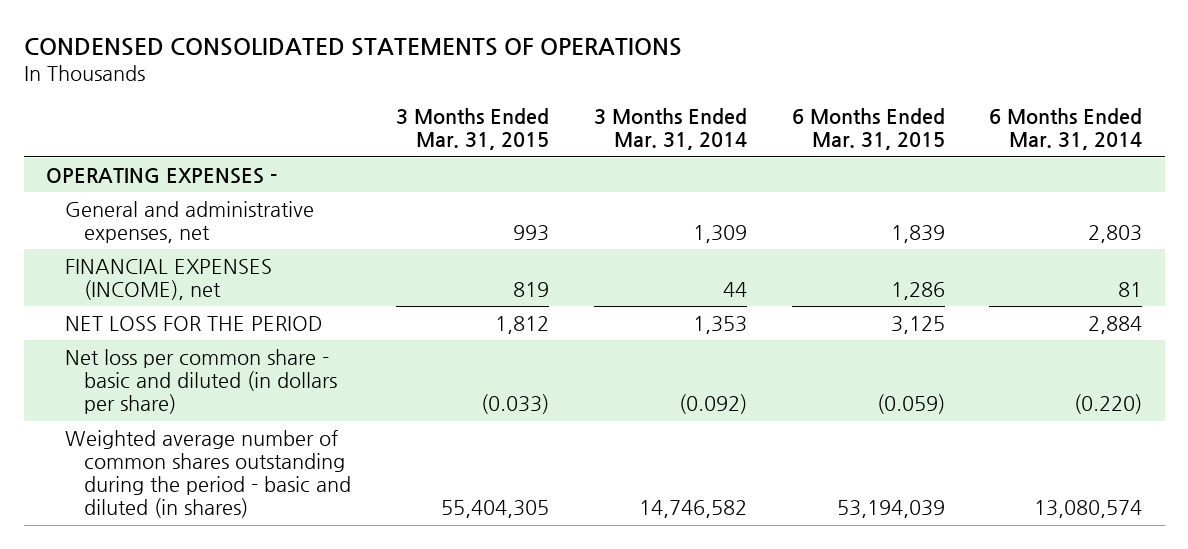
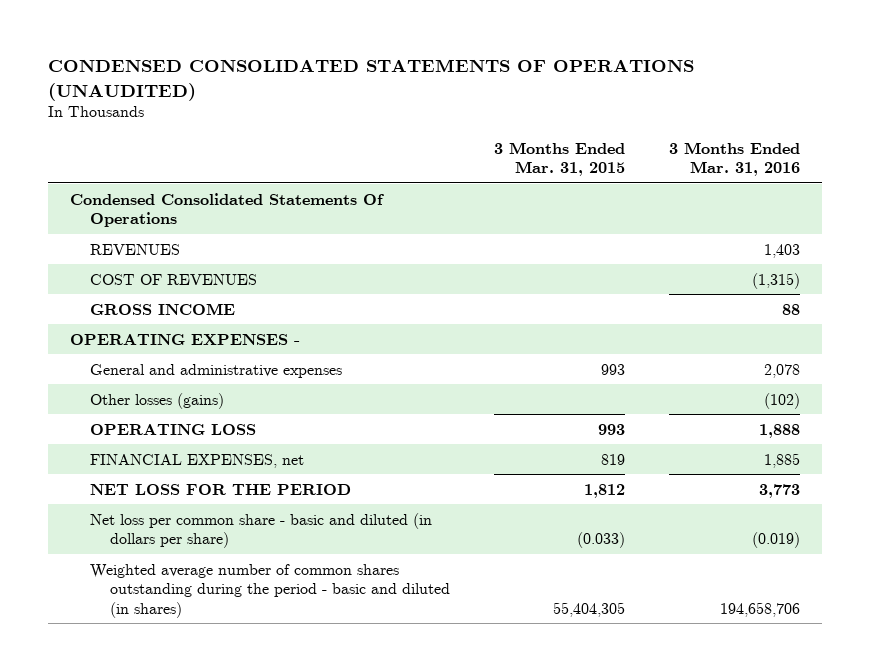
[23,37,682,56] CONDENSED CONSOLIDATED STATEMENTS OF OPERATIONS -> [48,59,695,101] CONDENSED CONSOLIDATED STATEMENTS OF OPERATIONS (UNAUDITED)
[593,108,747,151] 3 Months Ended Mar. 31, 2014 -> none
[791,108,945,151] 6 Months Ended Mar. 31, 2015 -> none
[989,108,1143,151] 6 Months Ended Mar. 31, 2014 -> none
none -> [668,141,800,177] 3 Months Ended Mar. 31, 2016
none -> [70,192,385,228] Condensed Consolidated Statements Of Operations
none -> [90,243,181,255] REVENUES
none -> [90,273,258,285] COST OF REVENUES
none -> [90,302,236,315] GROSS INCOME
[65,200,315,244] General and administrative expenses, net -> [90,363,343,378] General and administrative expenses
none -> [90,392,225,409] Other losses (gains)
none -> [90,423,257,435] OPERATING LOSS
[65,258,273,301] FINANCIAL EXPENSES (INCOME), net -> [90,453,305,468] FINANCIAL EXPENSES, net

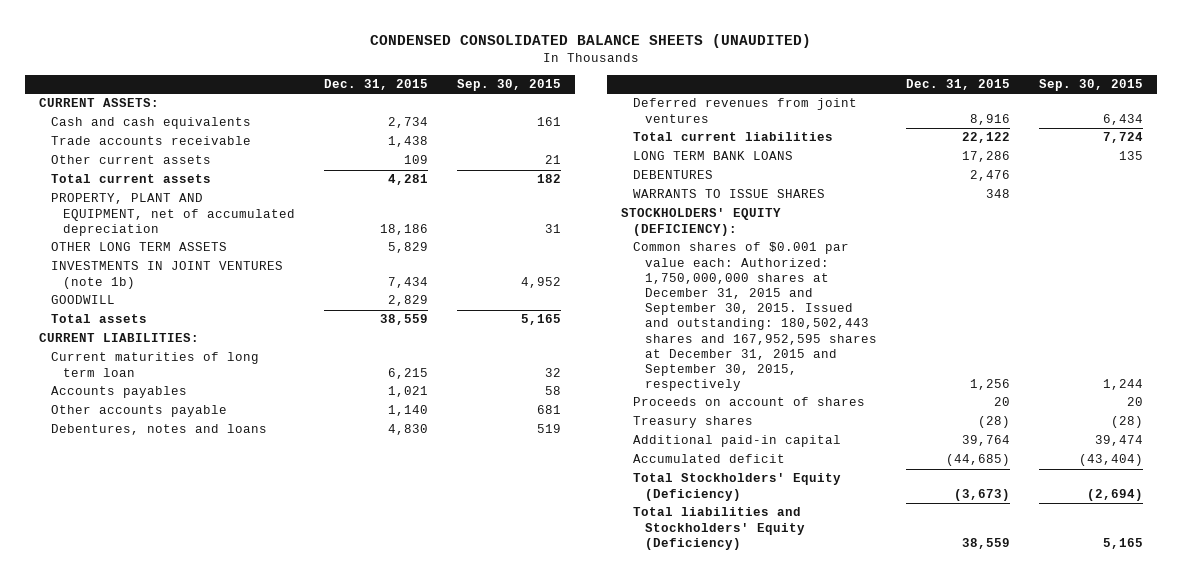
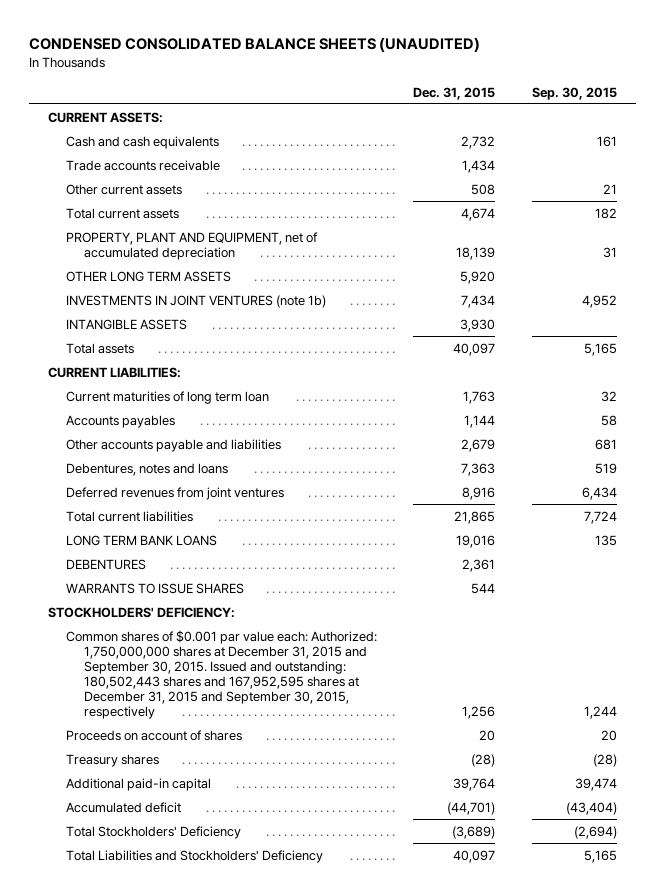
[387,117,428,129] 2,734 -> [461,135,496,149] 2,732
[387,136,428,148] 1,438 -> [462,159,496,173] 1,434
[403,155,428,165] 109 -> [471,183,496,195] 508
[387,174,428,186] 4,281 -> [461,207,496,221] 4,674
[379,223,428,235] 18,186 -> [456,246,496,260] 18,139
[387,242,428,254] 5,829 -> [460,270,496,284] 5,920
[50,295,115,305] GOODWILL -> none
none -> [65,318,187,330] INTANGIBLE ASSETS
[379,314,428,326] 38,559 -> [453,342,496,356] 40,097
[387,367,428,379] 6,215 -> [463,390,496,404] 1,763
[387,386,428,398] 1,021 -> [464,414,496,428] 1,144
[50,405,227,418] Other accounts payable -> [65,438,281,452] Other accounts payable and liabilities
[387,405,428,417] 1,140 -> [461,438,496,452] 2,679
[387,424,428,436] 4,830 -> [461,462,496,476] 7,363
[961,132,1010,144] 22,122 -> [454,510,496,524] 21,865
[961,151,1010,163] 17,286 -> [456,534,496,548] 19,016
[969,170,1010,182] 2,476 -> [462,558,496,572] 2,361
[985,189,1010,199] 348 -> [471,582,496,594] 544
[621,208,782,236] STOCKHOLDERS' EQUITY (DEFICIENCY): -> [47,606,235,618] STOCKHOLDERS' DEFICIENCY:
[945,454,1010,467] (44,685) -> [447,801,496,815] (44,701)
[633,473,842,501] Total Stockholders' Equity (Deficiency) -> [65,825,241,839] Total Stockholders' Deficiency
[953,488,1010,501] (3,673) -> [452,825,496,839] (3,689)
[633,507,805,550] Total liabilities and Stockholders' Equity (Deficiency) -> [65,849,323,863] Total Liabilities and Stockholders' Deficiency
[961,537,1010,549] 38,559 -> [453,849,496,863] 40,097

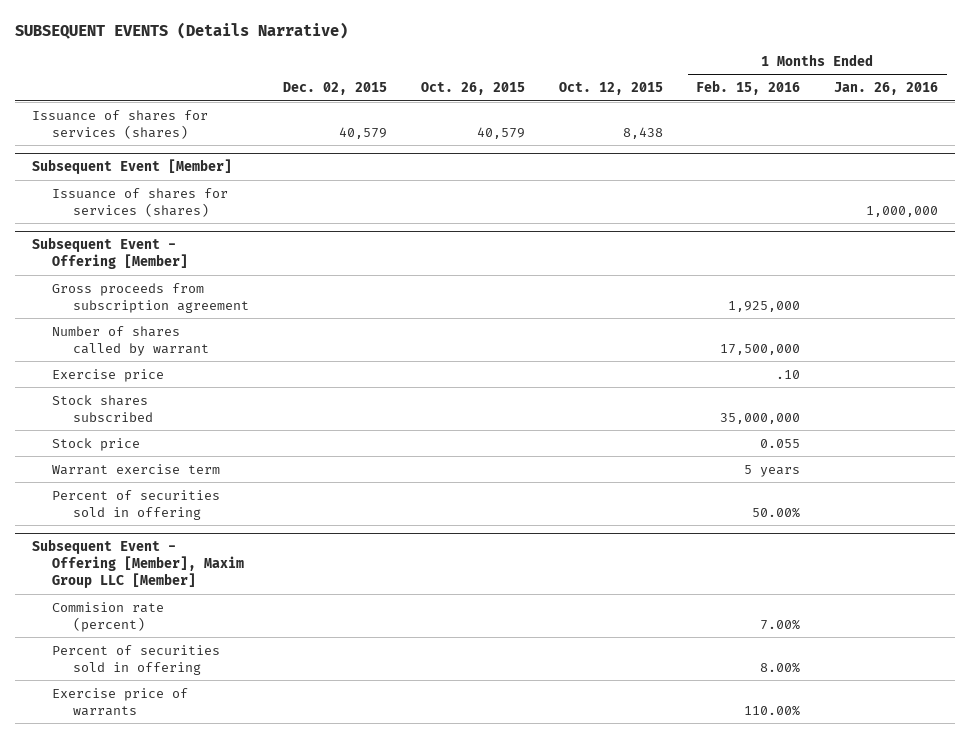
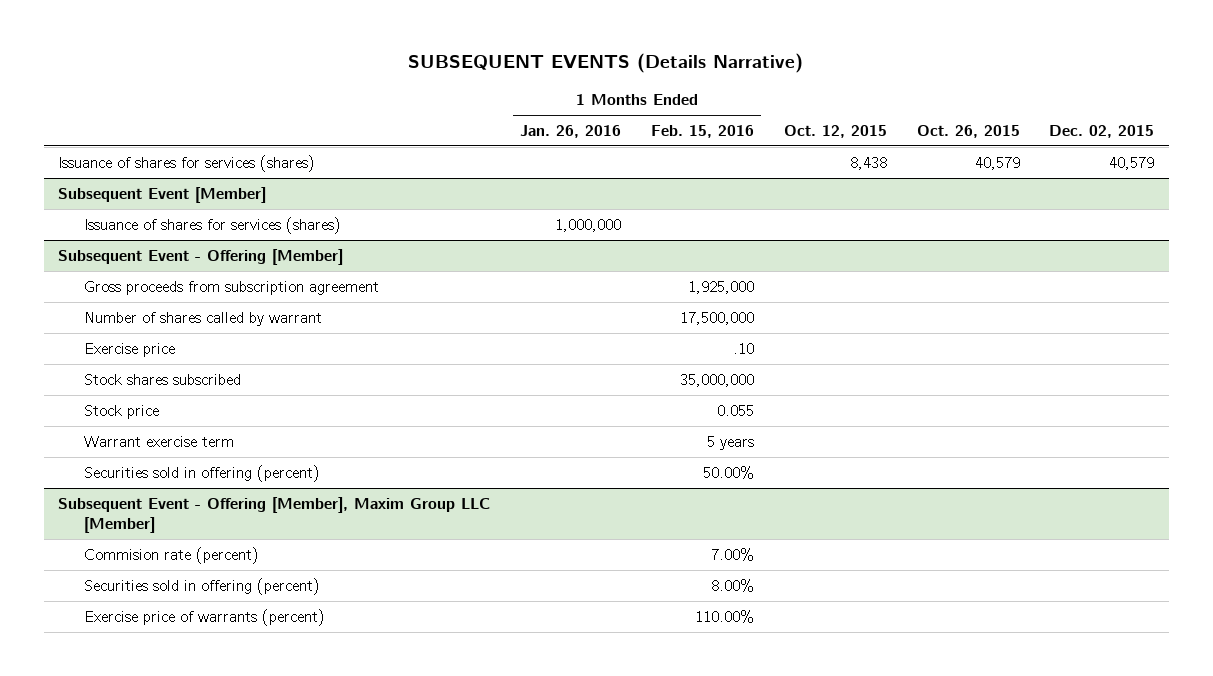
[52,489,221,520] Percent of securities sold in offering -> [83,464,320,482] Securities sold in offering (percent)
[52,644,221,675] Percent of securities sold in offering -> [83,577,320,595] Securities sold in offering (percent)
[52,687,189,716] Exercise price of warrants -> [83,608,325,626] Exercise price of warrants (percent)

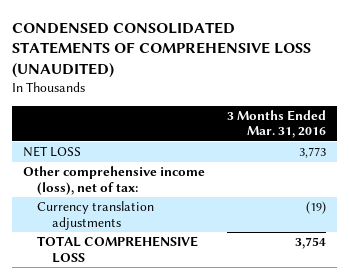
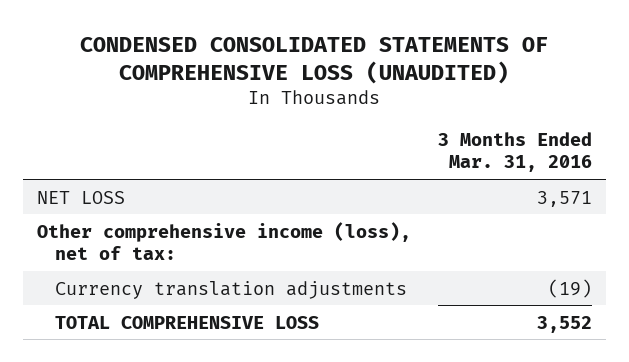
[298,147,326,159] 3,773 -> [537,190,593,207] 3,571
[294,237,326,250] 3,754 -> [537,315,593,333] 3,552

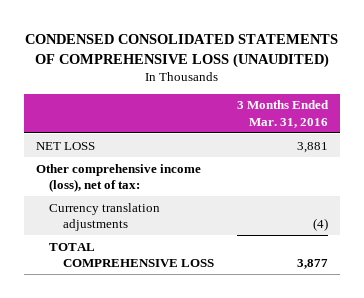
[537,190,593,207] 3,571 -> [297,141,329,153] 3,881
[548,278,593,298] (19) -> [313,217,329,231] (4)
[537,315,593,333] 3,552 -> [297,258,329,269] 3,877

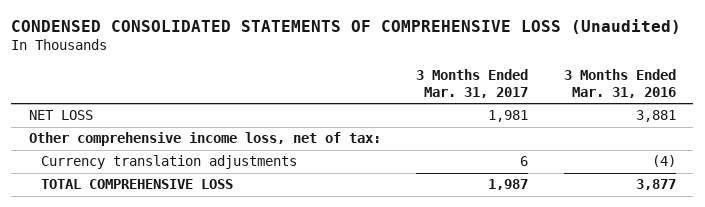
[24,33,338,68] CONDENSED CONSOLIDATED STATEMENTS OF COMPREHENSIVE LOSS (UNAUDITED) -> [11,19,682,35] CONDENSED CONSOLIDATED STATEMENTS OF COMPREHENSIVE LOSS (Unaudited)
none -> [416,69,529,98] 3 Months Ended Mar. 31, 2017
[35,163,201,192] Other comprehensive income (loss), net of tax: -> [29,132,382,147] Other comprehensive income loss, net of tax:

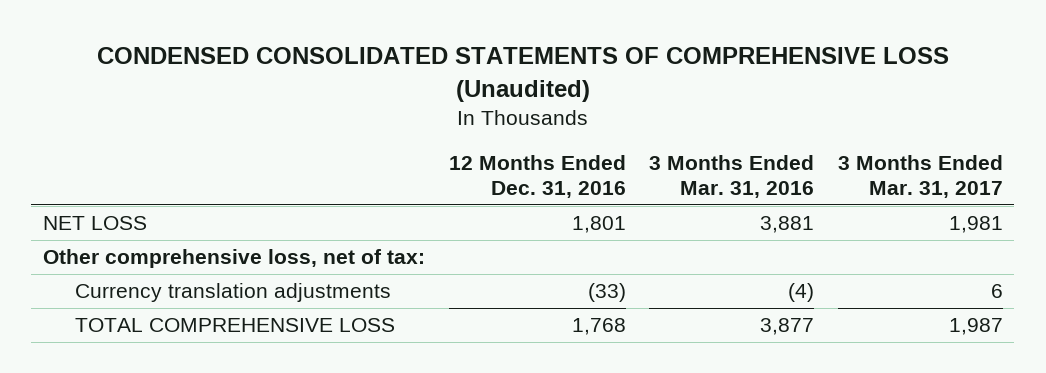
none -> [448,155,626,198] 12 Months Ended Dec. 31, 2016
[29,132,382,147] Other comprehensive income loss, net of tax: -> [43,249,426,269] Other comprehensive loss, net of tax:

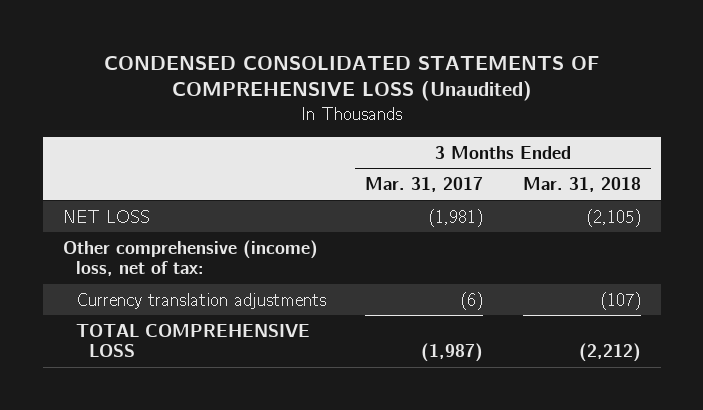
[448,155,626,198] 12 Months Ended Dec. 31, 2016 -> none
[649,155,815,198] 3 Months Ended Mar. 31, 2016 -> none
none -> [522,177,641,193] Mar. 31, 2018
[948,216,1003,234] 1,981 -> [428,208,484,227] (1,981)
[43,249,426,269] Other comprehensive loss, net of tax: -> [62,239,318,276] Other comprehensive (income) loss, net of tax:
[990,284,1003,299] 6 -> [460,291,484,310] (6)
[948,318,1003,336] 1,987 -> [421,342,484,362] (1,987)

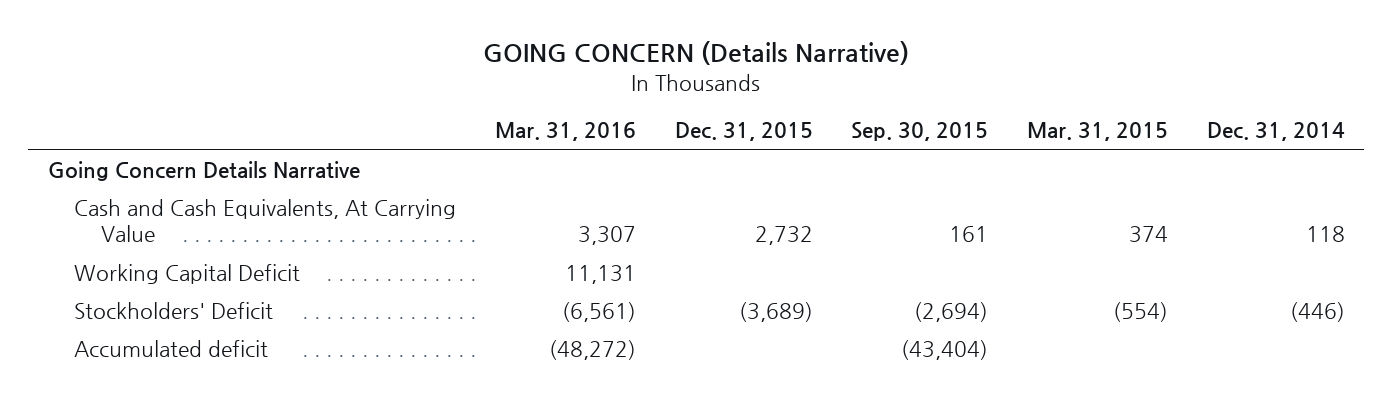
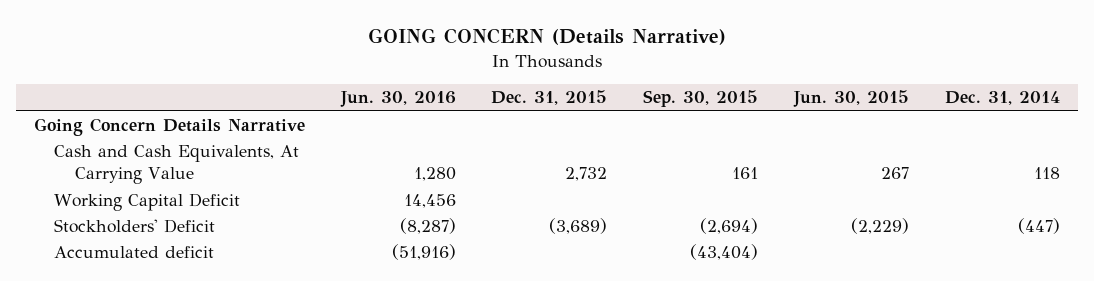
[494,122,636,142] Mar. 31, 2016 -> none
[1026,122,1168,142] Mar. 31, 2015 -> none
none -> [339,91,456,108] Jun. 30, 2016
none -> [793,90,910,108] Jun. 30, 2015
[1289,301,1345,322] (446) -> [1017,218,1060,235] (447)

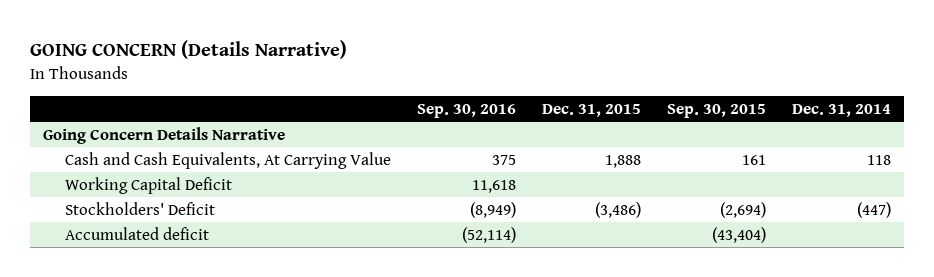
[339,91,456,108] Jun. 30, 2016 -> none
[793,90,910,108] Jun. 30, 2015 -> none
none -> [417,103,517,118] Sep. 30, 2016
[565,167,608,182] 2,732 -> [605,154,642,168] 1,888
[549,218,608,235] (3,689) -> [595,201,642,218] (3,486)

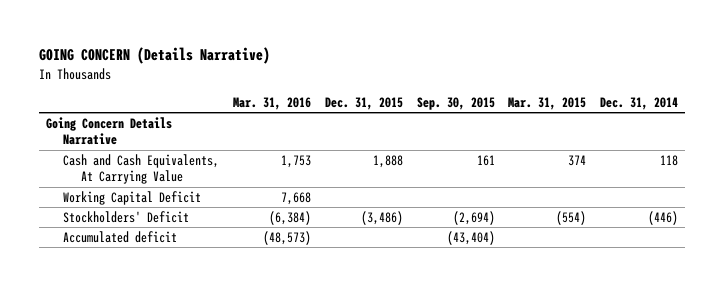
[417,103,517,118] Sep. 30, 2016 -> none
none -> [233,96,312,110] Mar. 31, 2016
none -> [508,96,587,110] Mar. 31, 2015
[856,201,891,218] (447) -> [648,210,679,225] (446)

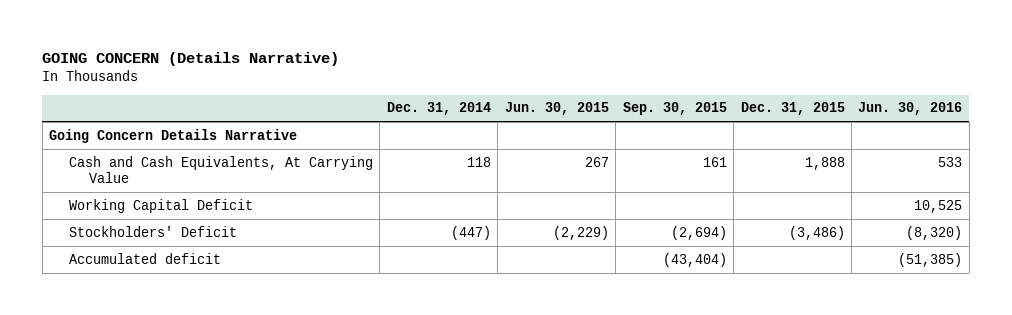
[233,96,312,110] Mar. 31, 2016 -> none
[508,96,587,110] Mar. 31, 2015 -> none
none -> [504,102,609,116] Jun. 30, 2015
none -> [858,102,963,116] Jun. 30, 2016
[648,210,679,225] (446) -> [450,225,491,240] (447)

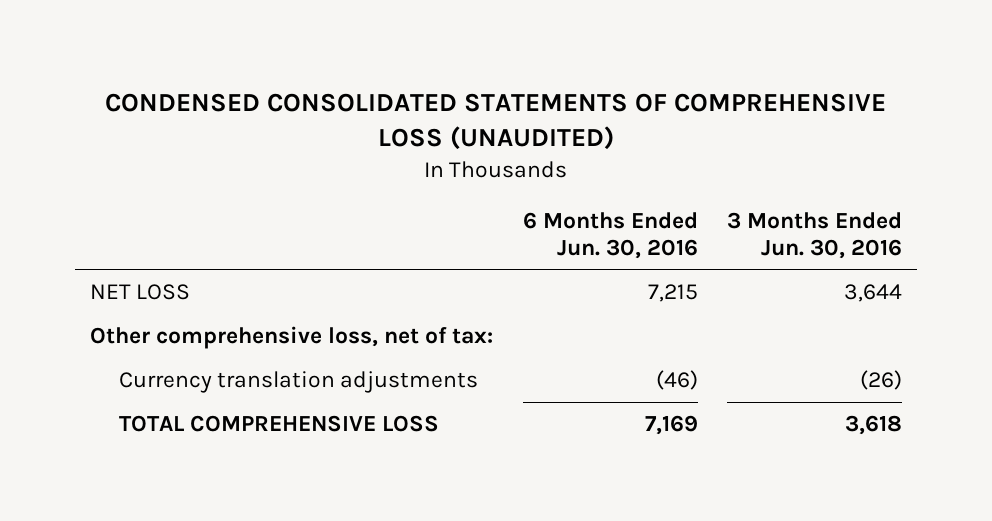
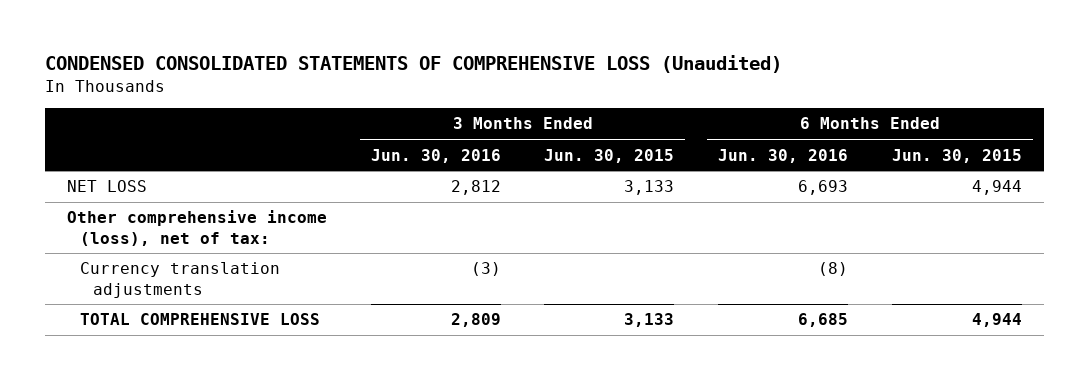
[105,92,887,150] CONDENSED CONSOLIDATED STATEMENTS OF COMPREHENSIVE LOSS (UNAUDITED) -> [45,55,783,74] CONDENSED CONSOLIDATED STATEMENTS OF COMPREHENSIVE LOSS (Unaudited)
none -> [544,148,675,163] Jun. 30, 2015
none -> [891,148,1022,163] Jun. 30, 2015
[647,284,698,303] 7,215 -> [798,180,849,196] 6,693
[844,284,903,303] 3,644 -> [450,180,501,196] 2,812
[89,326,493,350] Other comprehensive loss, net of tax: -> [66,210,327,246] Other comprehensive income (loss), net of tax:
[655,370,698,391] (46) -> [818,262,849,277] (8)
[860,370,903,391] (26) -> [470,262,501,277] (3)
[644,415,698,436] 7,169 -> [798,313,849,328] 6,685
[845,415,903,436] 3,618 -> [450,313,501,328] 2,809

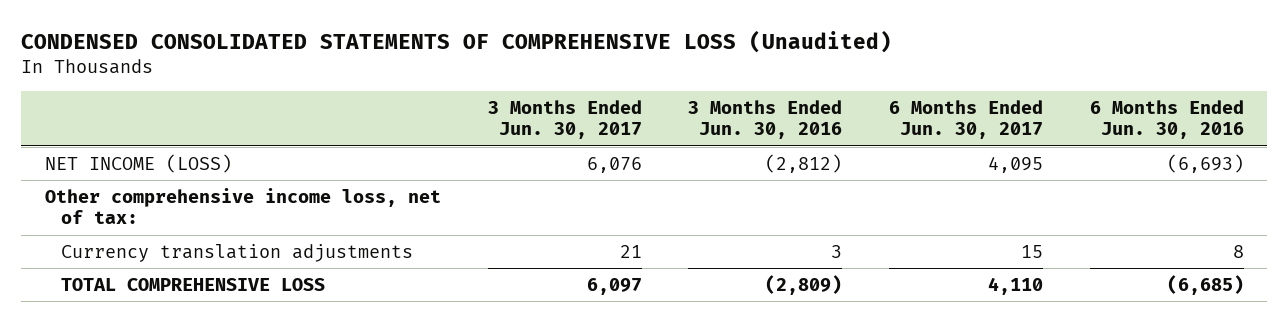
[544,148,675,163] Jun. 30, 2015 -> none
[891,148,1022,163] Jun. 30, 2015 -> none
none -> [487,99,642,140] 3 Months Ended Jun. 30, 2017
none -> [888,99,1043,140] 6 Months Ended Jun. 30, 2017
[66,180,147,193] NET LOSS -> [44,153,232,173] NET INCOME (LOSS)
[450,180,501,196] 2,812 -> [765,153,843,173] (2,812)
[798,180,849,196] 6,693 -> [1166,153,1244,173] (6,693)
[66,210,327,246] Other comprehensive income (loss), net of tax: -> [44,187,441,225] Other comprehensive income loss, net of tax:
[470,262,501,277] (3) -> [831,244,843,258] 3
[818,262,849,277] (8) -> [1232,244,1244,258] 8
[450,313,501,328] 2,809 -> [765,274,843,295] (2,809)
[798,313,849,328] 6,685 -> [1166,274,1244,295] (6,685)

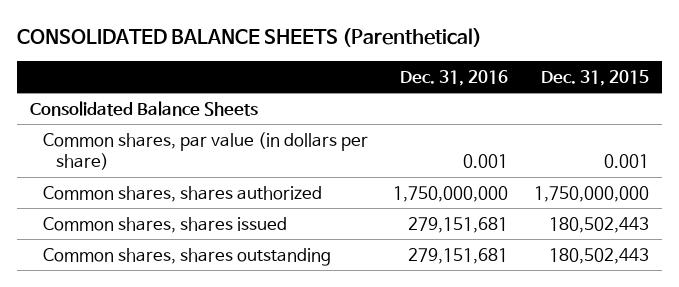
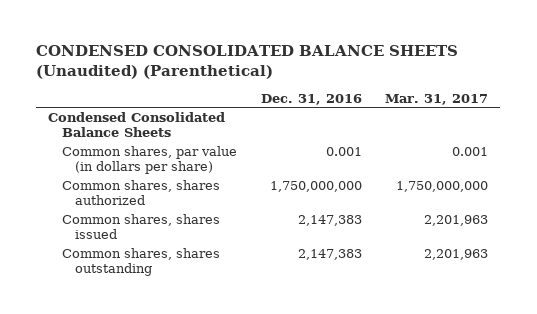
[17,27,483,47] CONSOLIDATED BALANCE SHEETS (Parenthetical) -> [36,45,459,79] CONDENSED CONSOLIDATED BALANCE SHEETS (Unaudited) (Parenthetical)
[540,69,649,86] Dec. 31, 2015 -> none
none -> [385,93,489,105] Mar. 31, 2017
[29,100,258,116] Consolidated Balance Sheets -> [48,112,226,138] Condensed Consolidated Balance Sheets
[408,216,509,233] 279,151,681 -> [297,215,362,227] 2,147,383
[408,247,509,264] 279,151,681 -> [297,249,362,261] 2,147,383

